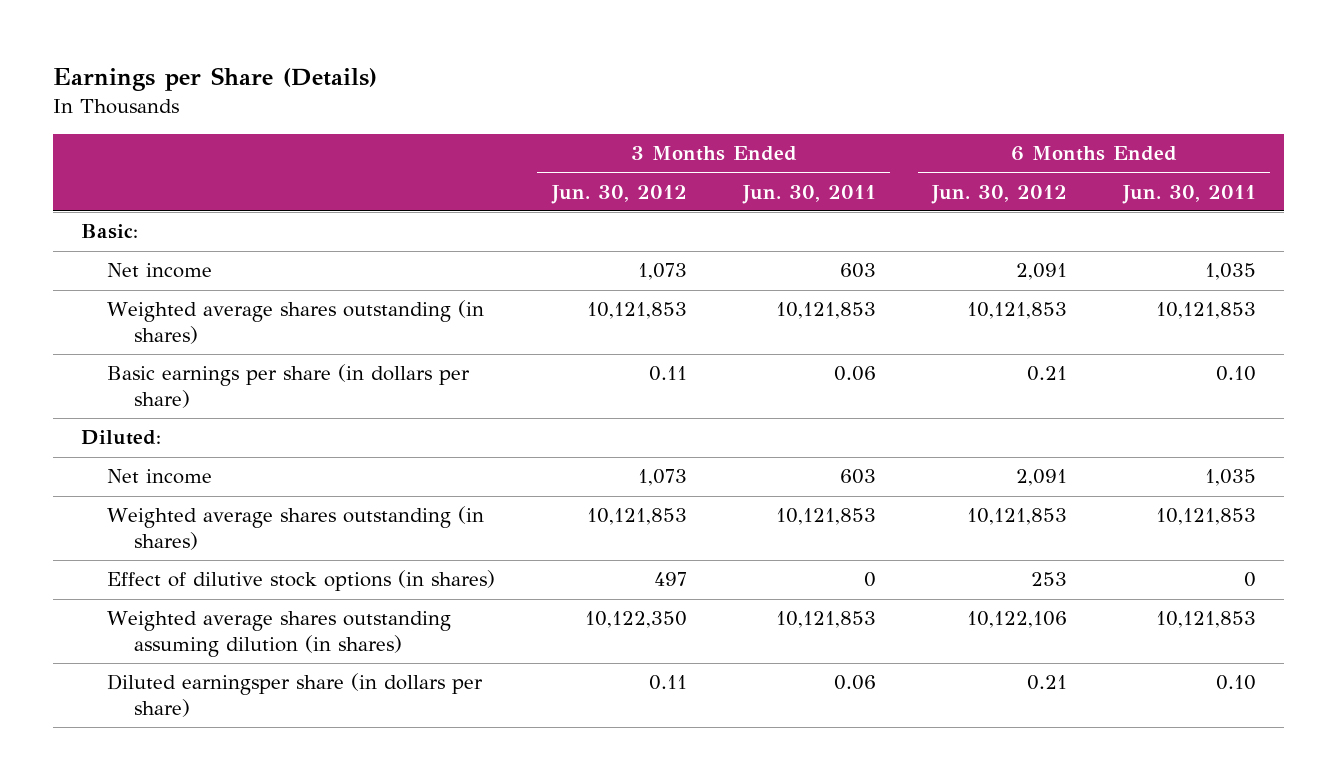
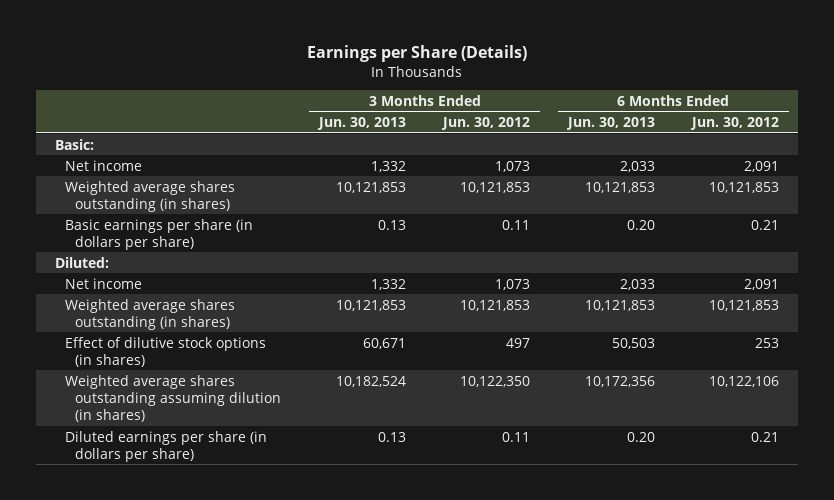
[741,184,876,204] Jun. 30, 2011 -> none
[1121,184,1256,204] Jun. 30, 2011 -> none
none -> [316,117,406,131] Jun. 30, 2013
none -> [565,117,655,131] Jun. 30, 2013
[107,673,484,718] Diluted earningsper share (in dollars per share) -> [65,430,268,462] Diluted earnings per share (in dollars per share)

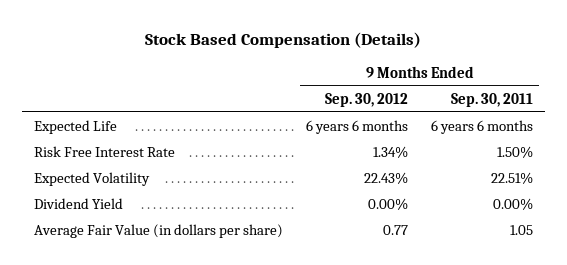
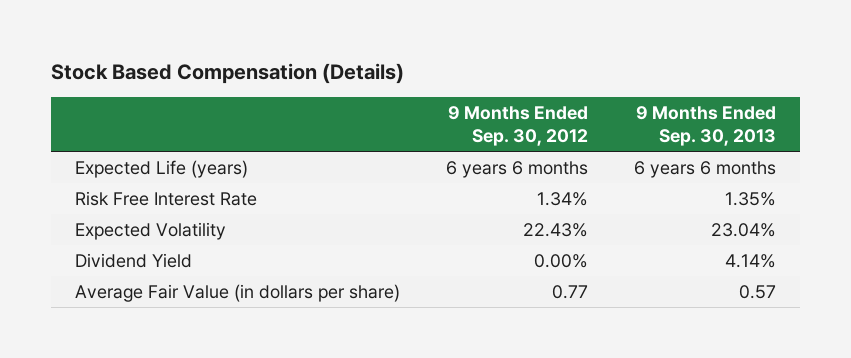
[451,92,534,107] Sep. 30, 2011 -> none
none -> [636,106,777,147] 9 Months Ended Sep. 30, 2013
[33,120,117,135] Expected Life -> [74,159,248,178] Expected Life (years)

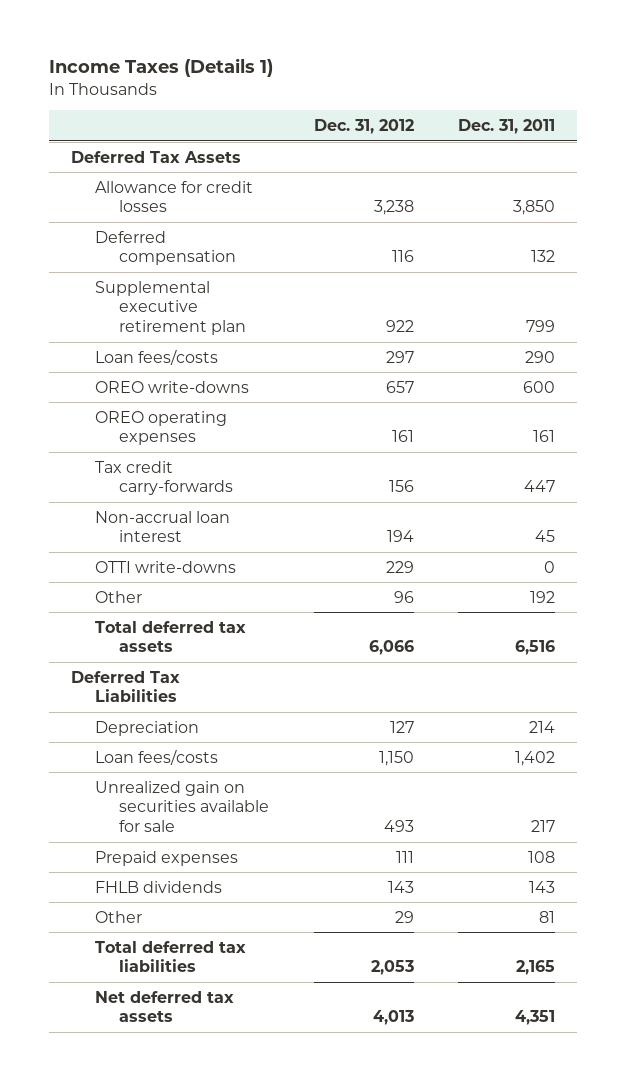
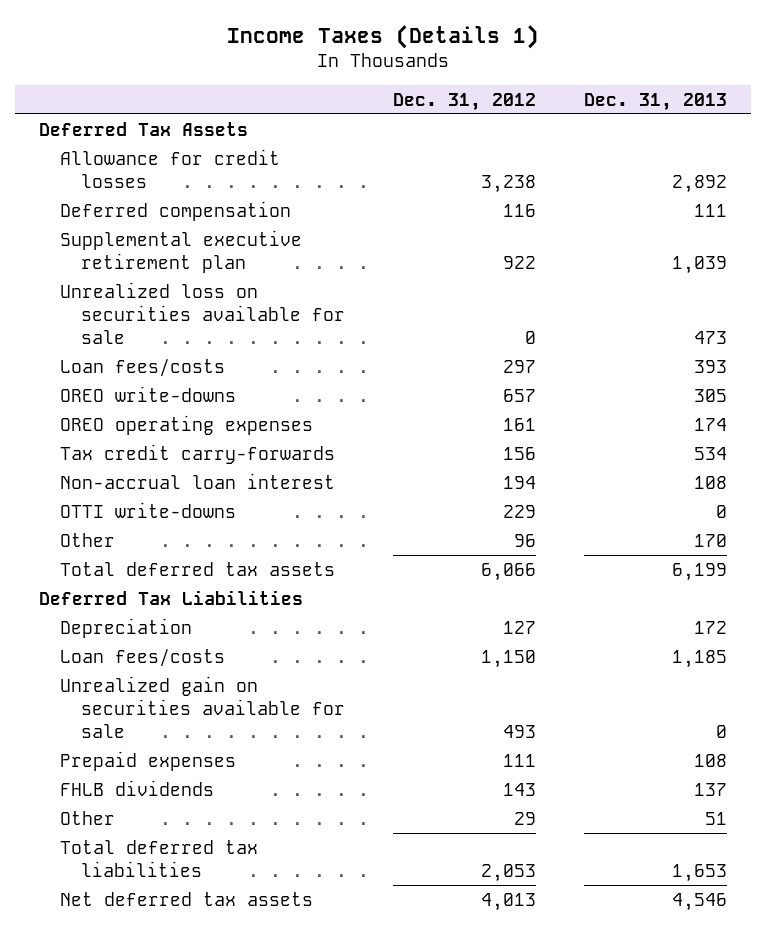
[457,119,555,135] Dec. 31, 2011 -> none
none -> [584,92,728,111] Dec. 31, 2013
none -> [60,281,346,345] Unrealized loss on securities available for sale

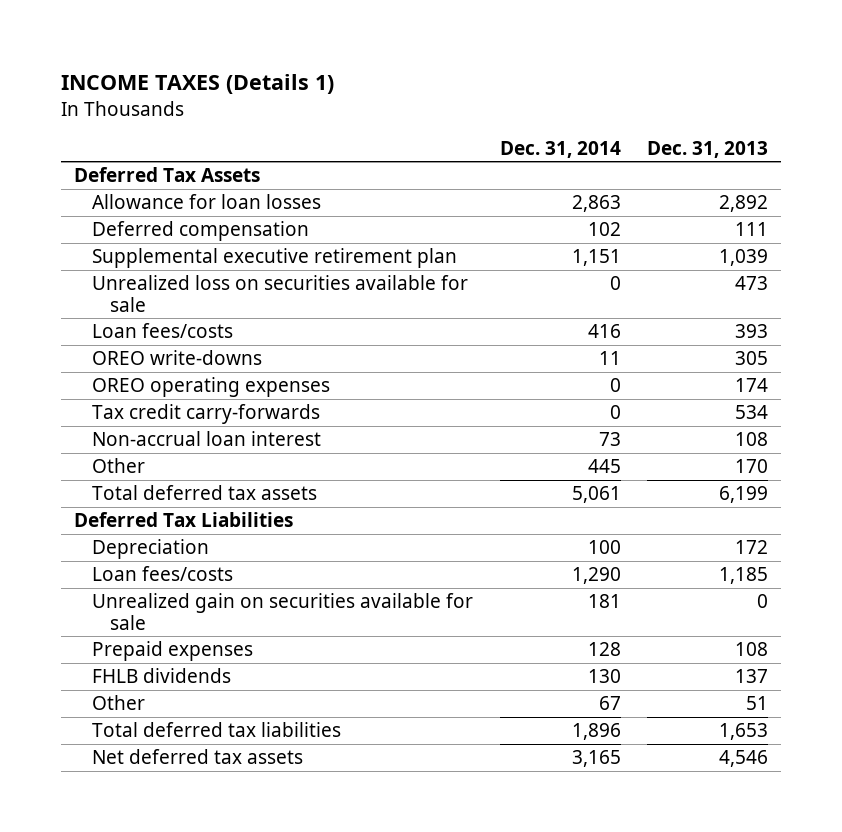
[227,24,540,49] Income Taxes (Details 1) -> [61,74,335,95] INCOME TAXES (Details 1)
[393,92,537,111] Dec. 31, 2012 -> none
none -> [499,140,621,158] Dec. 31, 2014
[60,148,281,188] Allowance for credit losses -> [92,194,322,210] Allowance for loan losses
[60,501,237,518] OTTI write-downs -> none

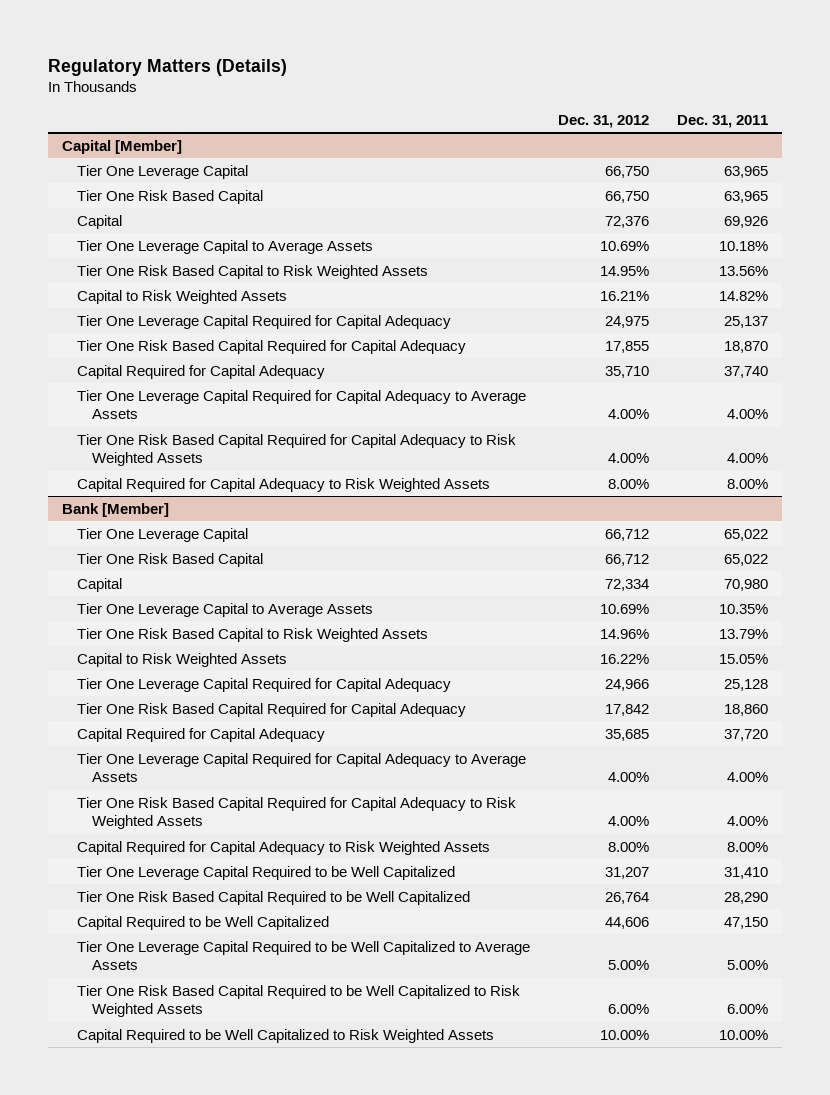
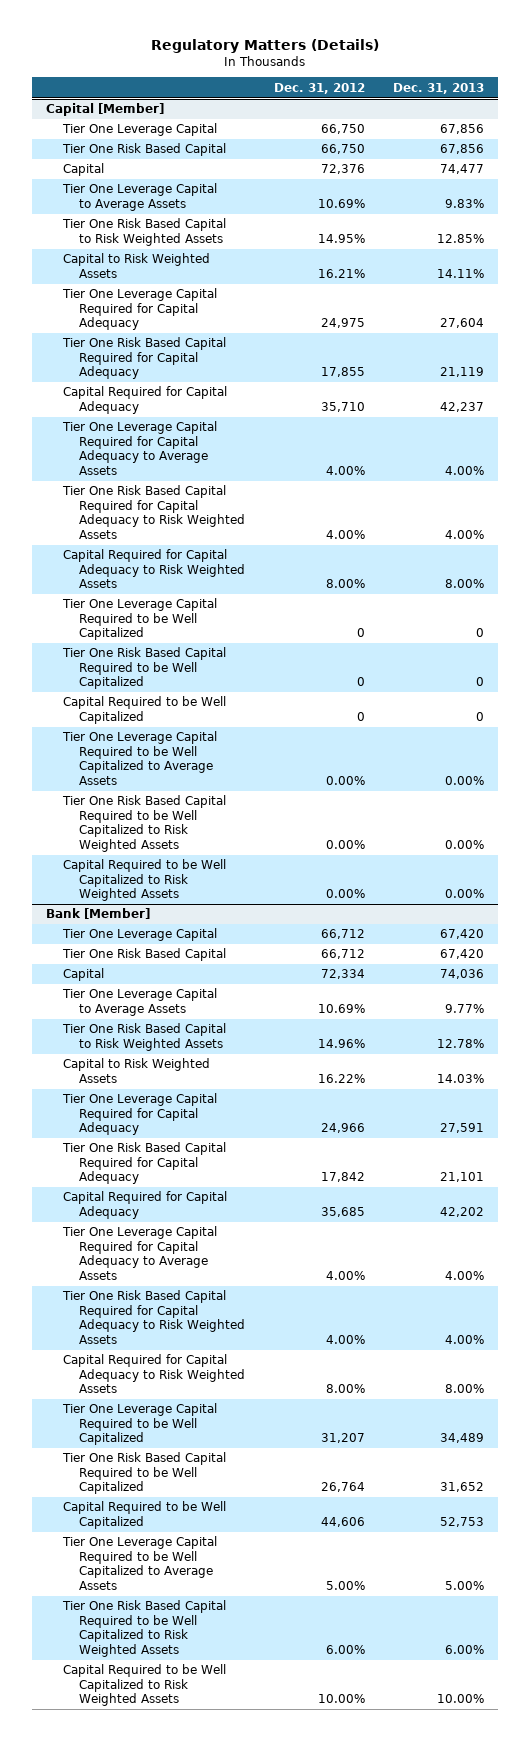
[676,115,768,129] Dec. 31, 2011 -> none
none -> [393,82,485,94] Dec. 31, 2013
none -> [61,598,217,641] Tier One Leverage Capital Required to be Well Capitalized
none -> [61,647,226,690] Tier One Risk Based Capital Required to be Well Capitalized
none -> [62,696,226,724] Capital Required to be Well Capitalized
none -> [61,731,217,785] Tier One Leverage Capital Required to be Well Capitalized to Average Assets
none -> [61,795,226,852] Tier One Risk Based Capital Required to be Well Capitalized to Risk Weighted Assets
none -> [62,859,226,902] Capital Required to be Well Capitalized to Risk Weighted Assets

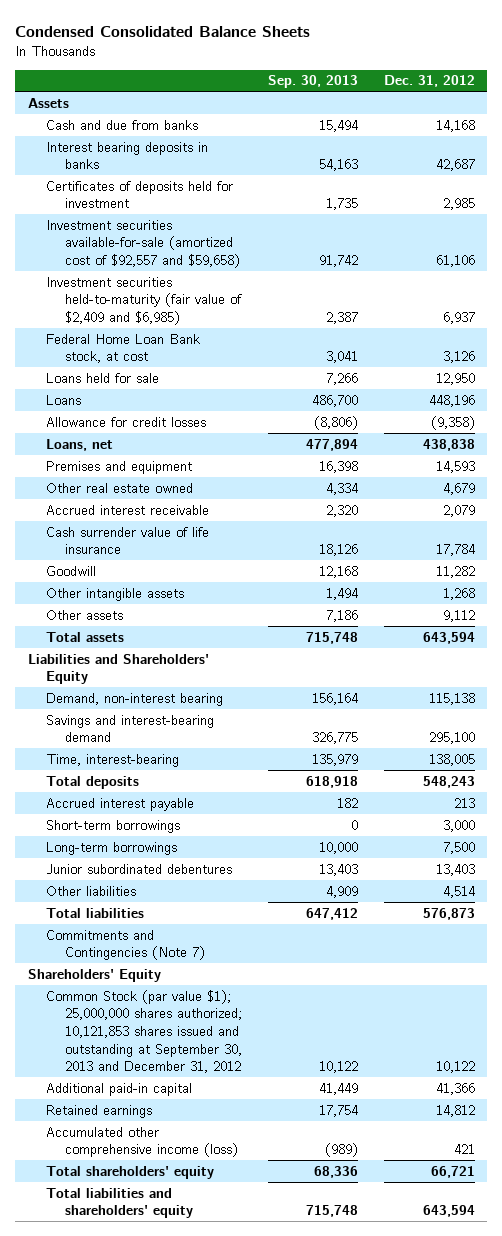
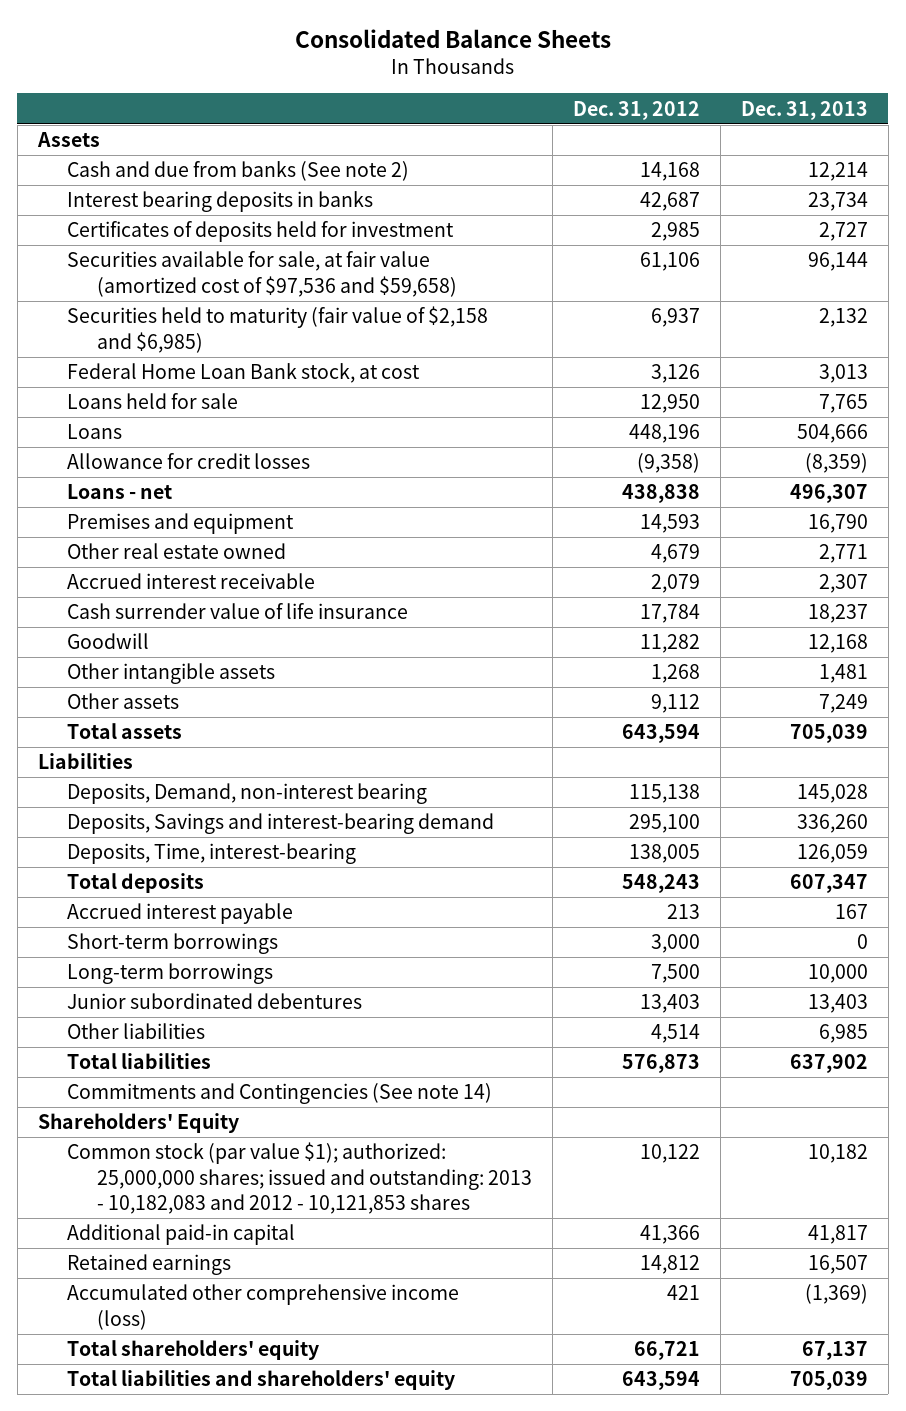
[14,25,310,37] Condensed Consolidated Balance Sheets -> [294,28,611,48] Consolidated Balance Sheets
[267,75,358,89] Sep. 30, 2013 -> none
none -> [740,100,868,120] Dec. 31, 2013
[46,119,199,130] Cash and due from banks -> [67,161,410,182] Cash and due from banks (See note 2)
[46,219,240,268] Investment securities available-for-sale (amortized cost of $92,557 and $59,658) -> [67,251,457,297] Securities available for sale, at fair value (amortized cost of $97,536 and $59,658)
[46,276,242,325] Investment securities held-to-maturity (fair value of $2,409 and $6,985) -> [67,306,489,353] Securities held to maturity (fair value of $2,158 and $6,985)
[46,438,114,451] Loans, net -> [67,484,173,500] Loans - net
[27,653,209,685] Liabilities and Shareholders' Equity -> none
none -> [37,753,133,770] Liabilities
[46,692,224,706] Demand, non-interest bearing -> [67,783,428,805] Deposits, Demand, non-interest bearing
[46,714,215,743] Savings and interest-bearing demand -> [67,813,495,835] Deposits, Savings and interest-bearing demand
[46,753,180,767] Time, interest-bearing -> [67,843,357,865] Deposits, Time, interest-bearing
[46,929,205,961] Commitments and Contingencies (Note 7) -> [67,1083,493,1105] Commitments and Contingencies (See note 14)
[46,989,242,1074] Common Stock (par value $1); 25,000,000 shares authorized; 10,121,853 shares issued and outstanding at September 30, 2013 and December 31, 2012 -> [67,1142,532,1214] Common stock (par value $1); authorized: 25,000,000 shares; issued and outstanding: 2013 - 10,182,083 and 2012 - 10,121,853 shares

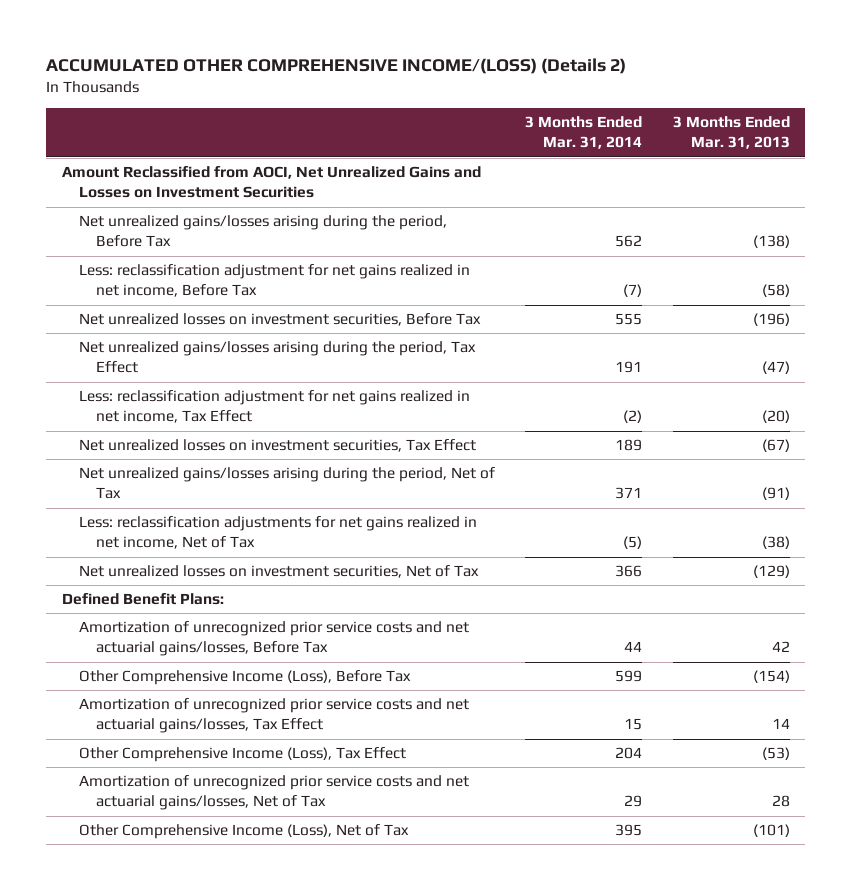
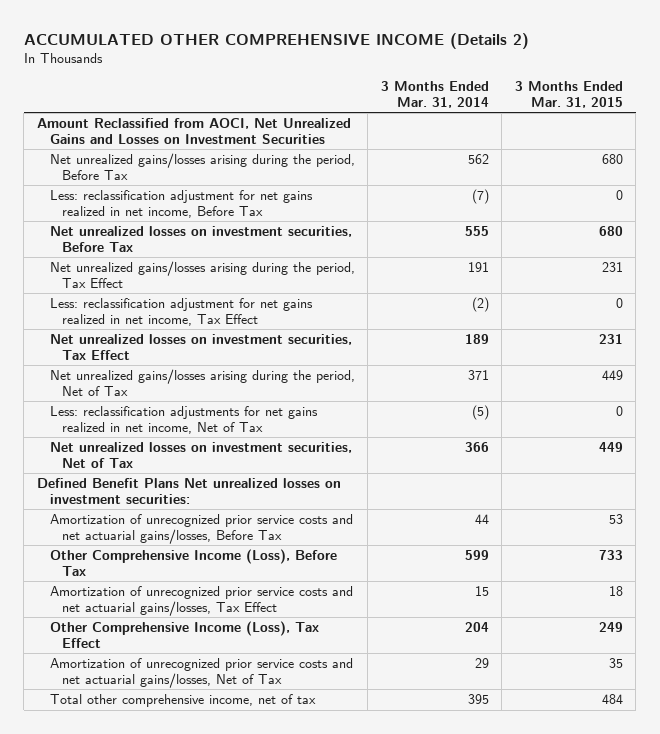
[46,57,627,74] ACCUMULATED OTHER COMPREHENSIVE INCOME/(LOSS) (Details 2) -> [23,32,529,49] ACCUMULATED OTHER COMPREHENSIVE INCOME (Details 2)
[672,116,790,150] 3 Months Ended Mar. 31, 2013 -> none
none -> [514,81,623,108] 3 Months Ended Mar. 31, 2015
[61,593,224,606] Defined Benefit Plans: -> [36,478,341,504] Defined Benefit Plans Net unrealized losses on investment securities:
[78,824,409,840] Other Comprehensive Income (Loss), Net of Tax -> [49,694,316,708] Total other comprehensive income, net of tax

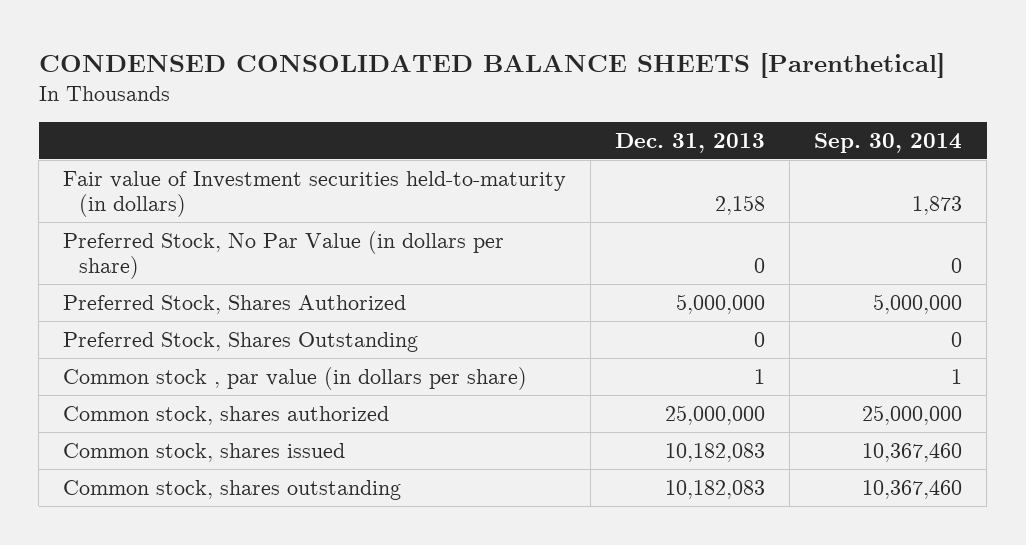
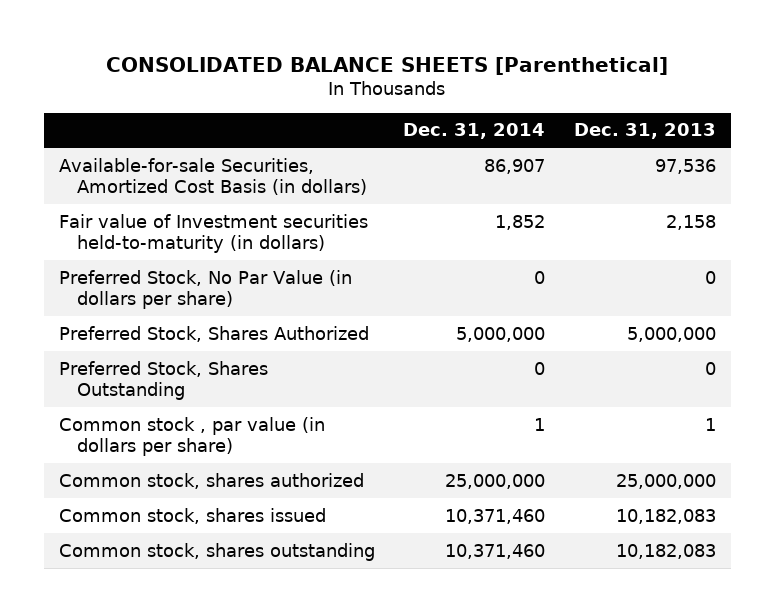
[38,52,945,78] CONDENSED CONSOLIDATED BALANCE SHEETS [Parenthetical] -> [106,56,669,75] CONSOLIDATED BALANCE SHEETS [Parenthetical]
[814,132,963,153] Sep. 30, 2014 -> none
none -> [403,123,546,140] Dec. 31, 2014
none -> [58,157,368,196] Available-for-sale Securities, Amortized Cost Basis (in dollars)

